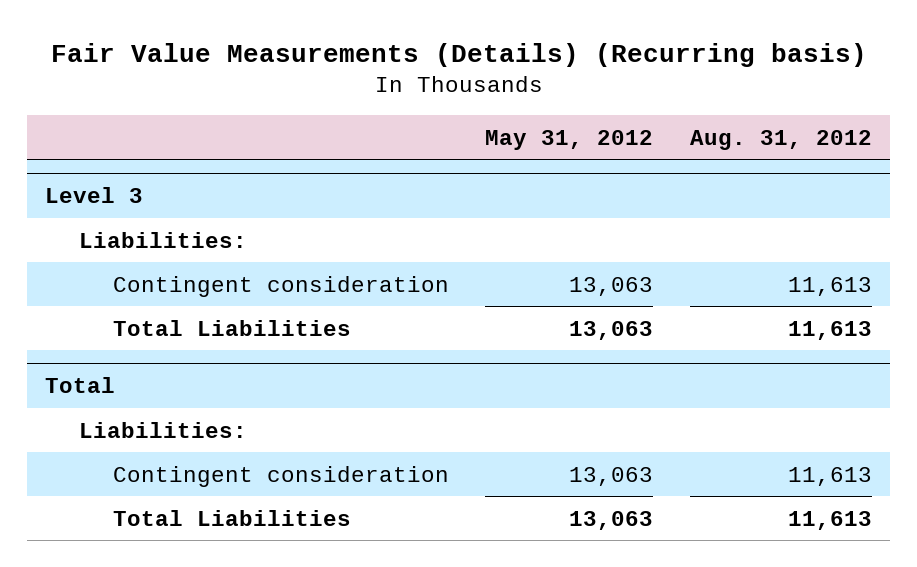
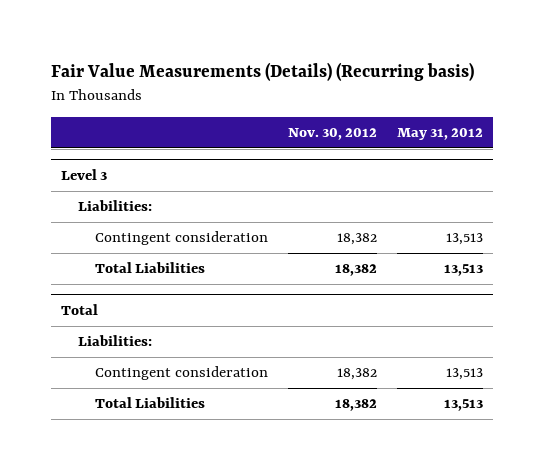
[689,129,872,150] Aug. 31, 2012 -> none
none -> [288,128,378,141] Nov. 30, 2012
[569,276,654,296] 13,063 -> [446,233,484,246] 13,513
[569,320,654,340] 13,063 -> [444,264,484,277] 13,513
[569,466,654,486] 13,063 -> [446,368,484,381] 13,513
[569,510,654,530] 13,063 -> [444,399,484,412] 13,513

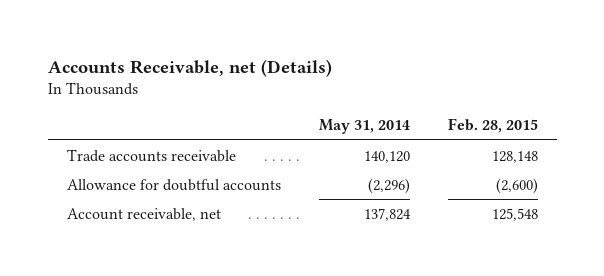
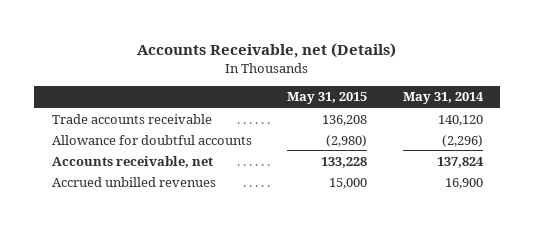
[447,118,538,134] Feb. 28, 2015 -> none
none -> [287,92,368,105] May 31, 2015
[66,207,221,221] Account receivable, net -> [51,155,213,168] Accounts receivable, net
none -> [51,176,216,187] Accrued unbilled revenues

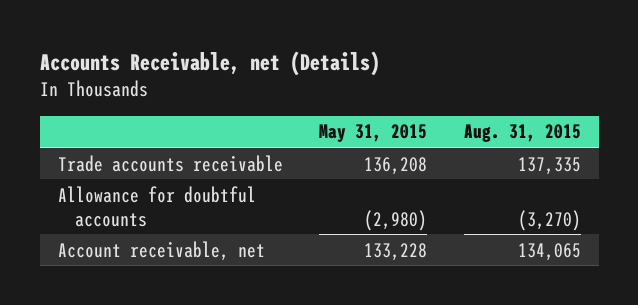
[402,92,484,105] May 31, 2014 -> none
none -> [463,124,581,143] Aug. 31, 2015
[51,176,216,187] Accrued unbilled revenues -> none
[51,155,213,168] Accounts receivable, net -> [57,240,265,261] Account receivable, net

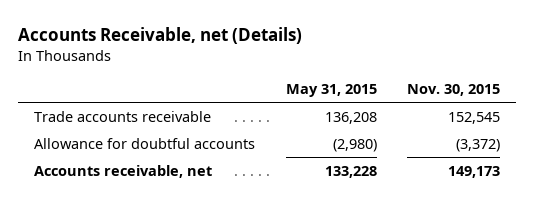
[463,124,581,143] Aug. 31, 2015 -> none
none -> [407,84,501,97] Nov. 30, 2015
[57,240,265,261] Account receivable, net -> [33,164,212,178] Accounts receivable, net

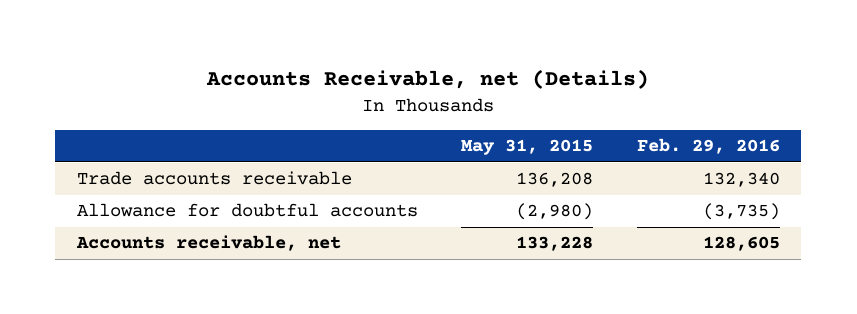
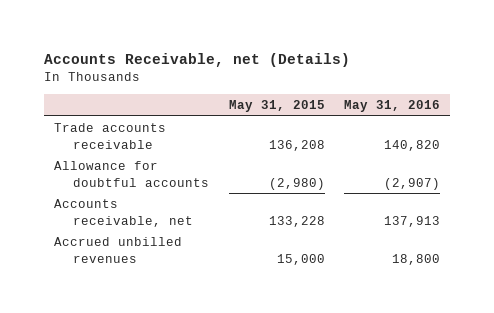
[636,138,780,155] Feb. 29, 2016 -> none
none -> [344,99,441,112] May 31, 2016
none -> [53,237,182,263] Accrued unbilled revenues

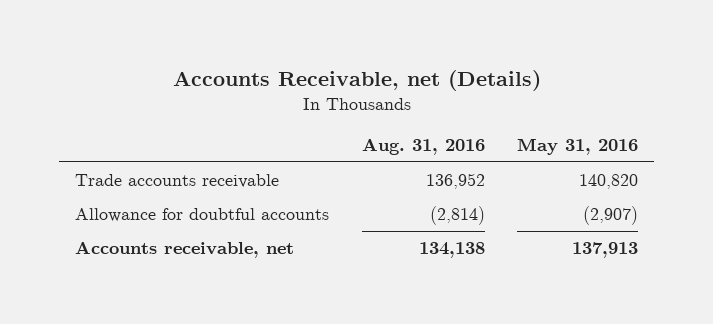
[228,99,325,112] May 31, 2015 -> none
none -> [361,137,485,155] Aug. 31, 2016
[53,237,182,263] Accrued unbilled revenues -> none

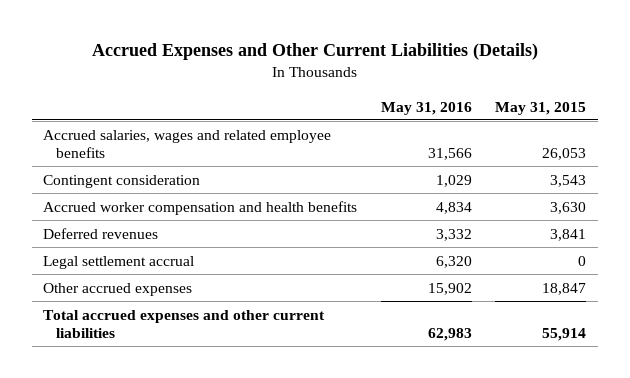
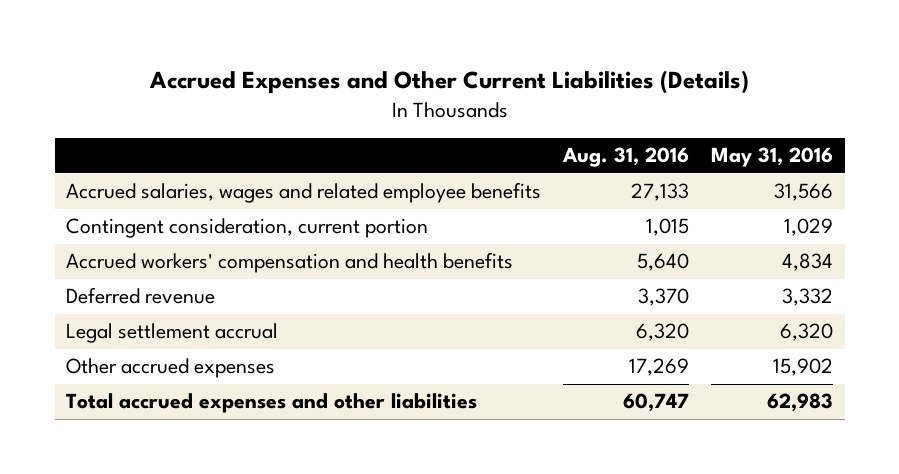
[495,101,587,115] May 31, 2015 -> none
none -> [562,147,690,168] Aug. 31, 2016
[43,174,201,188] Contingent consideration -> [65,218,428,239] Contingent consideration, current portion
[43,200,358,215] Accrued worker compensation and health benefits -> [65,252,513,274] Accrued workers' compensation and health benefits
[43,227,159,239] Deferred revenues -> [65,287,215,305] Deferred revenue
[43,309,326,338] Total accrued expenses and other current liabilities -> [65,393,477,414] Total accrued expenses and other liabilities

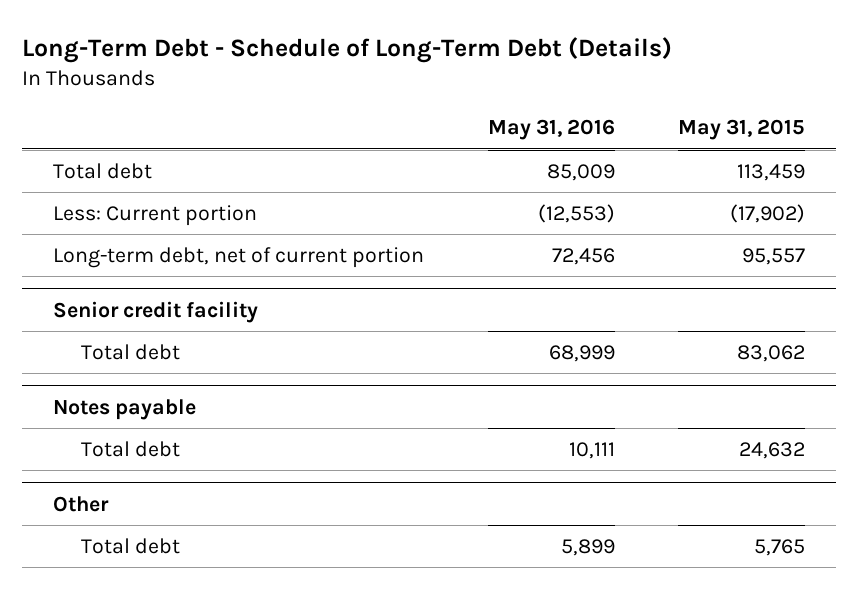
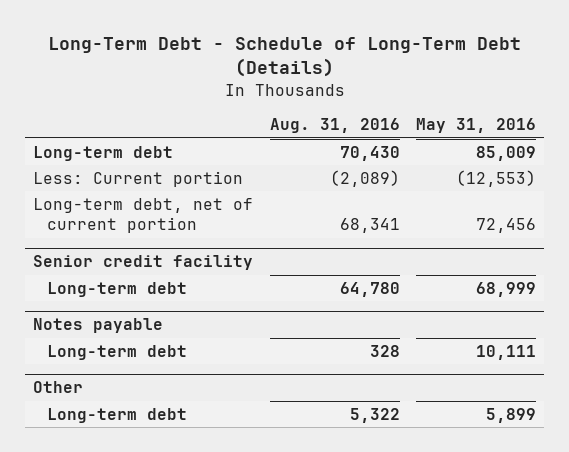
[677,119,805,141] May 31, 2015 -> none
none -> [269,118,400,134] Aug. 31, 2016
[53,162,153,179] Total debt -> [33,145,174,161] Long-term debt
[81,343,181,360] Total debt -> [46,281,187,297] Long-term debt
[81,440,181,457] Total debt -> [46,344,187,360] Long-term debt
[81,537,181,554] Total debt -> [46,407,187,423] Long-term debt

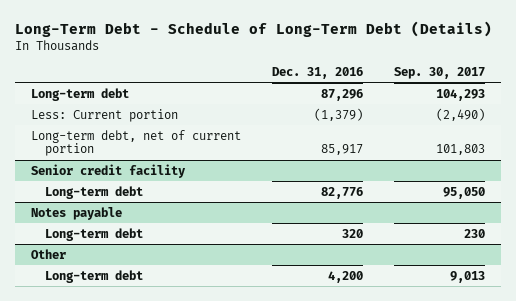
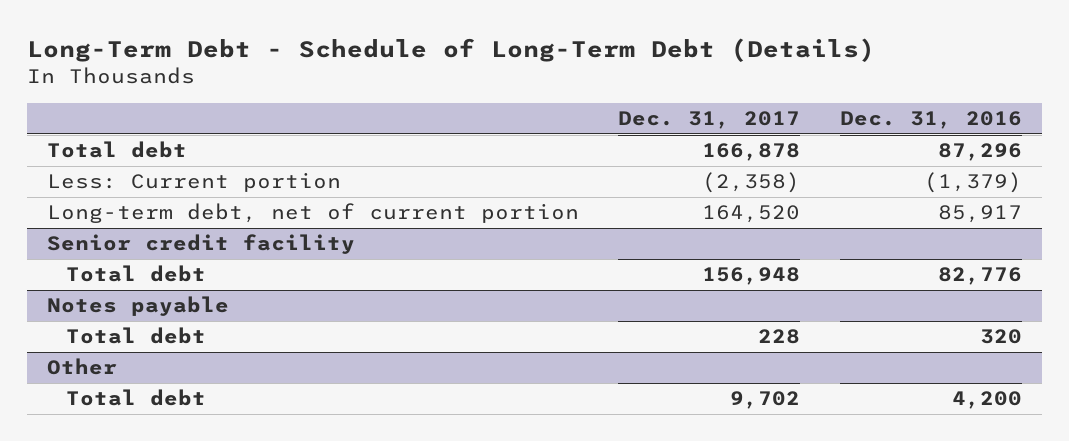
[394,67,486,80] Sep. 30, 2017 -> none
none -> [618,111,801,130] Dec. 31, 2017
[30,87,129,101] Long-term debt -> [46,141,187,159] Total debt
[45,185,144,199] Long-term debt -> [66,265,207,283] Total debt
[45,227,144,241] Long-term debt -> [66,327,207,345] Total debt
[45,269,144,283] Long-term debt -> [66,389,207,407] Total debt

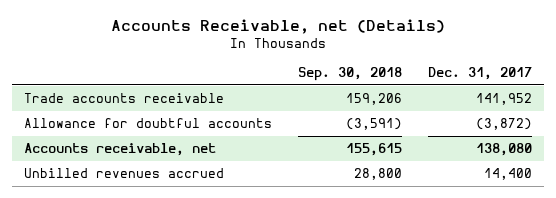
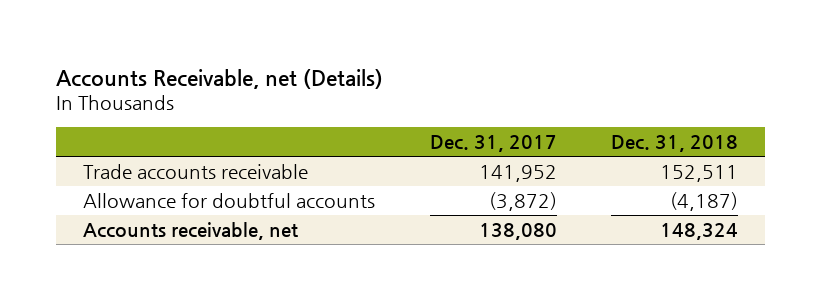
[297,67,402,82] Sep. 30, 2018 -> none
none -> [610,135,738,153] Dec. 31, 2018
[24,168,225,179] Unbilled revenues accrued -> none

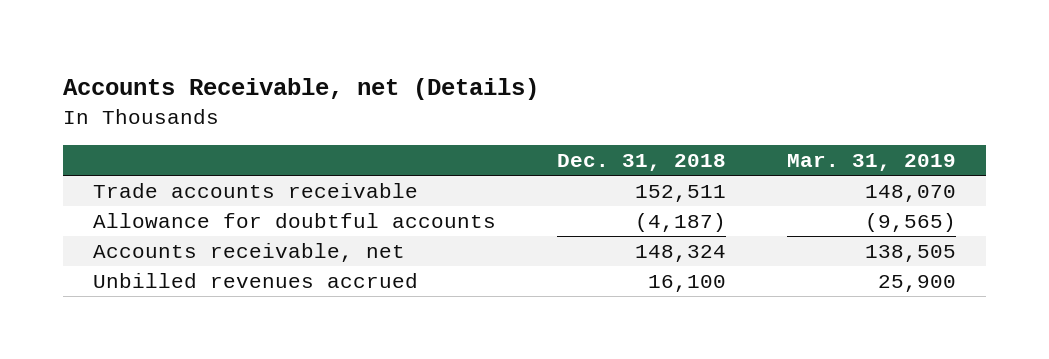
[429,135,557,153] Dec. 31, 2017 -> none
none -> [787,154,957,172] Mar. 31, 2019
none -> [93,273,419,289] Unbilled revenues accrued

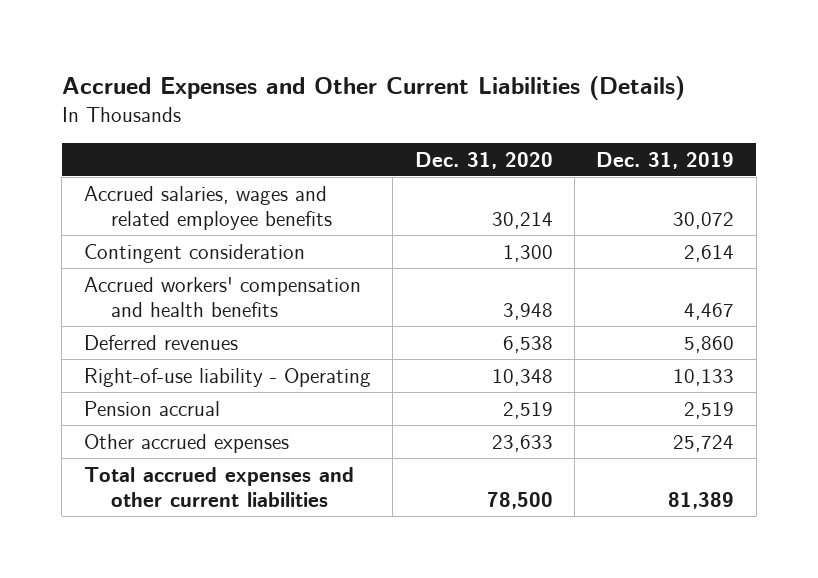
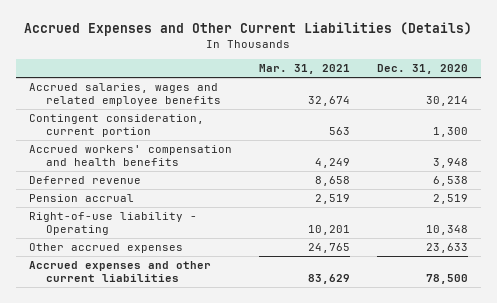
[596,151,735,169] Dec. 31, 2019 -> none
none -> [258,64,350,75] Mar. 31, 2021
[83,243,305,263] Contingent consideration -> [29,114,205,138] Contingent consideration, current portion
[83,334,238,350] Deferred revenues -> [29,176,142,185] Deferred revenue
[83,367,371,387] Right-of-use liability - Operating -> [29,212,198,236] Right-of-use liability - Operating
[83,466,354,507] Total accrued expenses and other current liabilities -> [29,261,212,283] Accrued expenses and other current liabilities

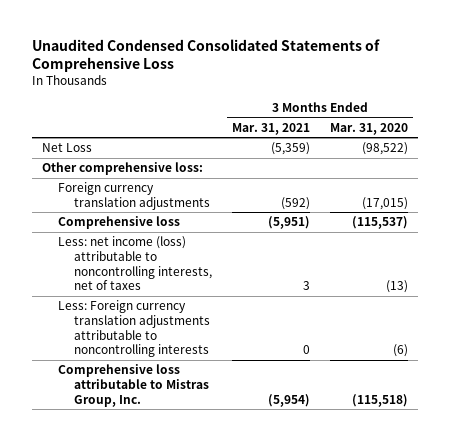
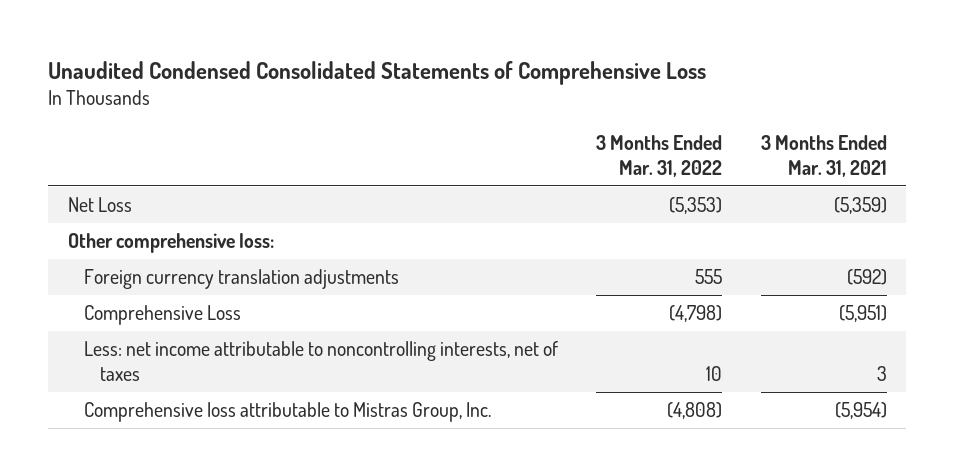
[330,122,409,135] Mar. 31, 2020 -> none
none -> [596,134,723,177] 3 Months Ended Mar. 31, 2022
[58,300,211,358] Less: Foreign currency translation adjustments attributable to noncontrolling interests -> none
[58,216,181,230] Comprehensive loss -> [83,305,241,326] Comprehensive Loss
[58,236,213,291] Less: net income (loss) attributable to noncontrolling interests, net of taxes -> [83,341,558,382] Less: net income attributable to noncontrolling interests, net of taxes

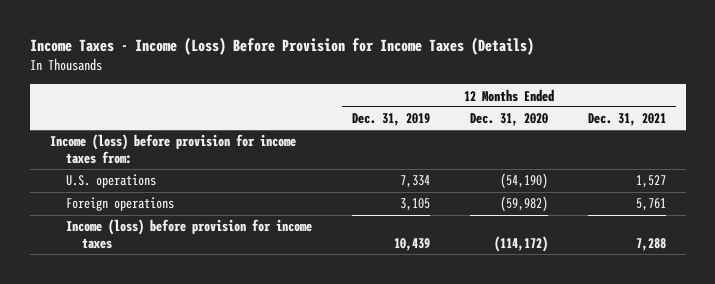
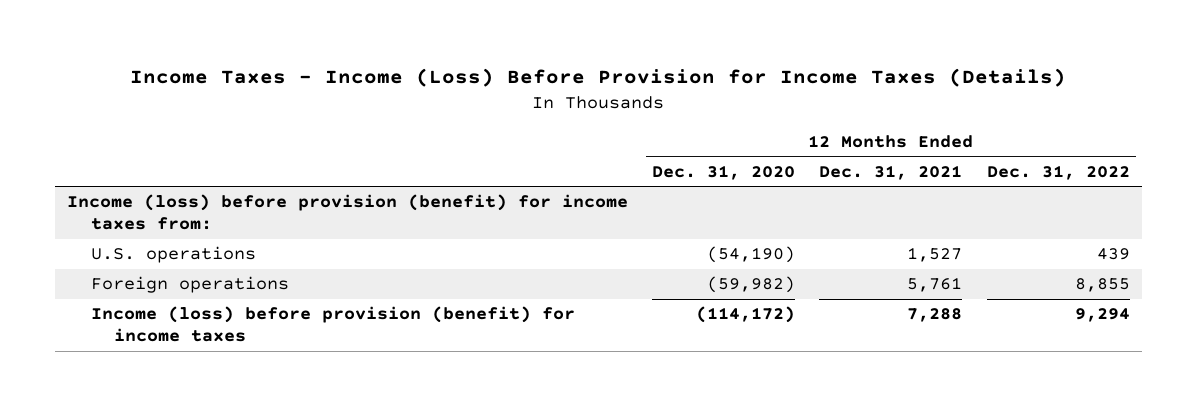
[351,113,430,127] Dec. 31, 2019 -> none
none -> [986,164,1130,180] Dec. 31, 2022
[49,134,296,164] Income (loss) before provision for income taxes from: -> [66,194,628,231] Income (loss) before provision (benefit) for income taxes from:
[65,219,312,249] Income (loss) before provision for income taxes -> [90,306,575,343] Income (loss) before provision (benefit) for income taxes

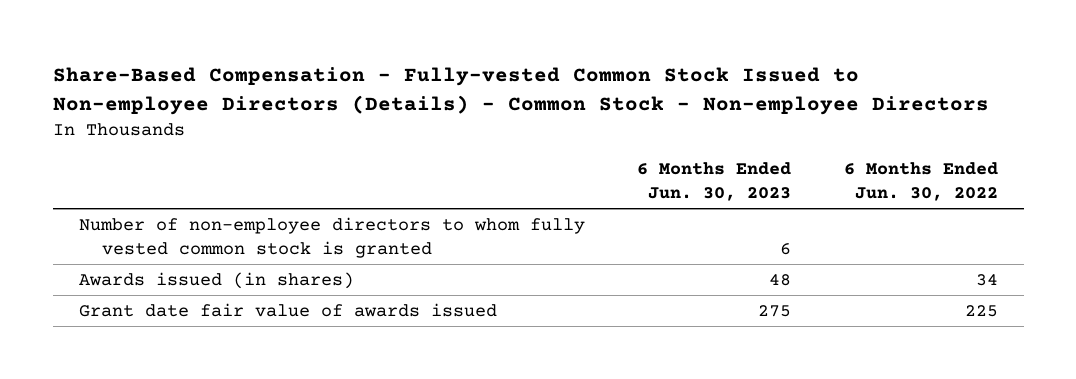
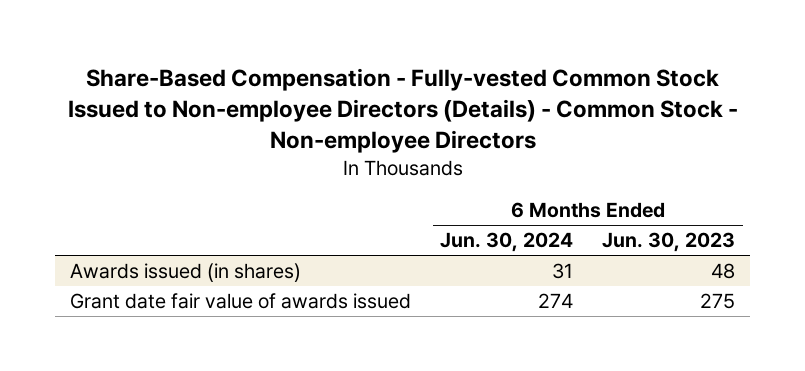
[843,162,998,202] 6 Months Ended Jun. 30, 2022 -> none
none -> [440,232,574,253] Jun. 30, 2024
[78,216,585,258] Number of non-employee directors to whom fully vested common stock is granted -> none

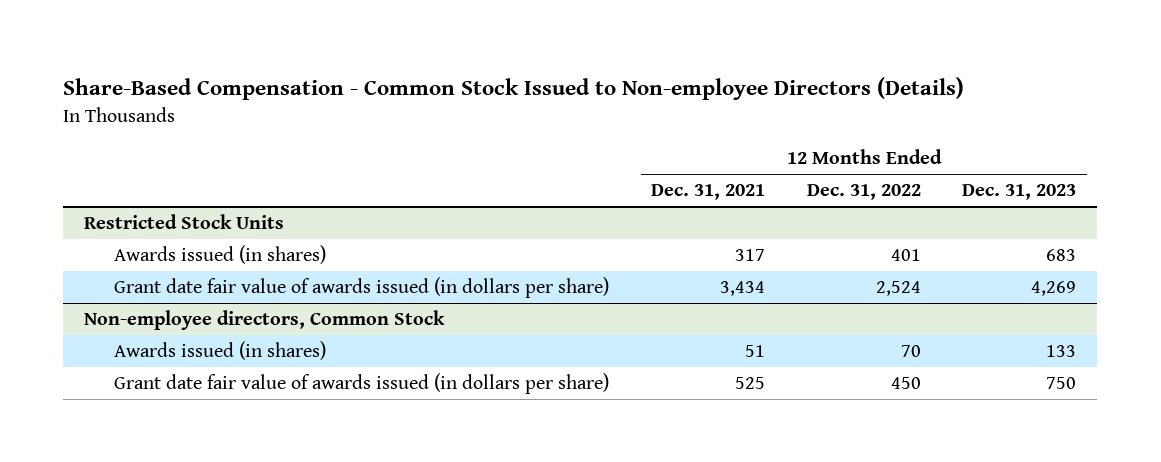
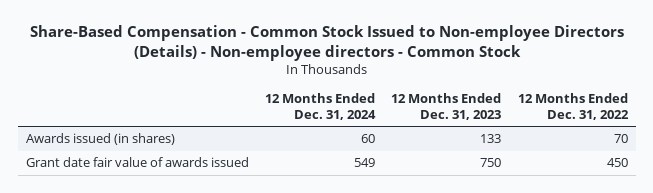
[63,76,965,100] Share-Based Compensation - Common Stock Issued to Non-employee Directors (Details) -> [29,25,624,61] Share-Based Compensation - Common Stock Issued to Non-employee Directors (Details) - Non-employee directors - Common Stock
[651,184,766,201] Dec. 31, 2021 -> none
none -> [265,92,377,120] 12 Months Ended Dec. 31, 2024
[84,214,285,230] Restricted Stock Units -> none
[114,245,327,265] Awards issued (in shares) -> none
[114,277,610,299] Grant date fair value of awards issued (in dollars per share) -> none
[84,310,446,331] Non-employee directors, Common Stock -> none
[114,373,610,395] Grant date fair value of awards issued (in dollars per share) -> [25,157,249,168] Grant date fair value of awards issued

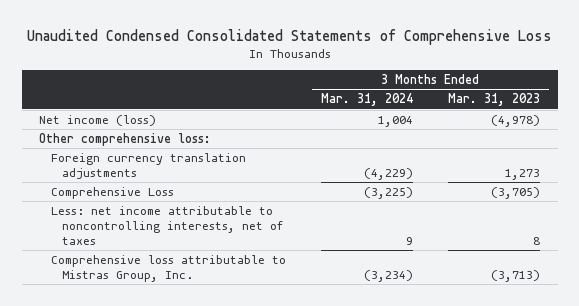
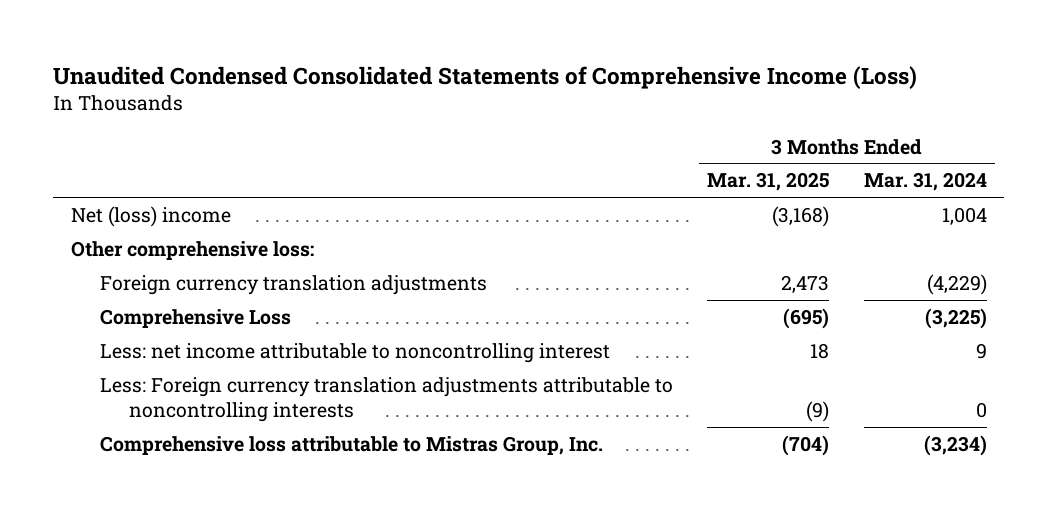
[26,28,552,45] Unaudited Condensed Consolidated Statements of Comprehensive Loss -> [53,65,918,89] Unaudited Condensed Consolidated Statements of Comprehensive Income (Loss)
[447,93,540,107] Mar. 31, 2023 -> none
none -> [707,172,830,192] Mar. 31, 2025
[39,114,157,126] Net income (loss) -> [70,205,231,227] Net (loss) income
[50,205,284,245] Less: net income attributable to noncontrolling interests, net of taxes -> [99,342,610,363] Less: net income attributable to noncontrolling interest
none -> [99,376,673,422] Less: Foreign currency translation adjustments attributable to noncontrolling interests

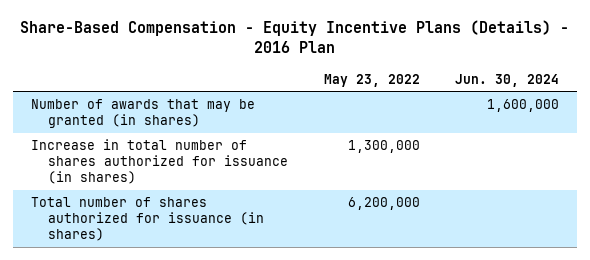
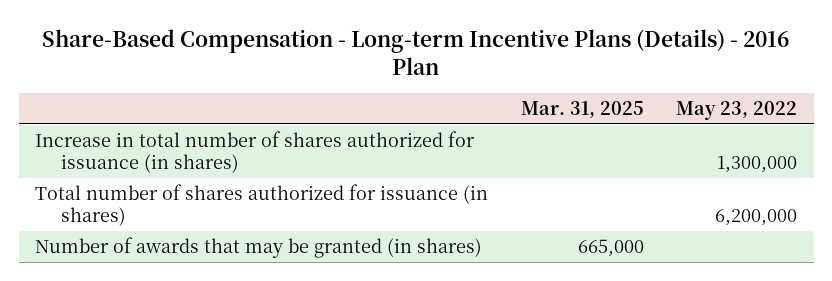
[19,20,569,54] Share-Based Compensation - Equity Incentive Plans (Details) - 2016 Plan -> [42,28,790,75] Share-Based Compensation - Long-term Incentive Plans (Details) - 2016 Plan
[454,73,559,87] Jun. 30, 2024 -> none
none -> [520,100,644,118] Mar. 31, 2025
[30,99,255,129] Number of awards that may be granted (in shares) -> [35,236,483,258] Number of awards that may be granted (in shares)

